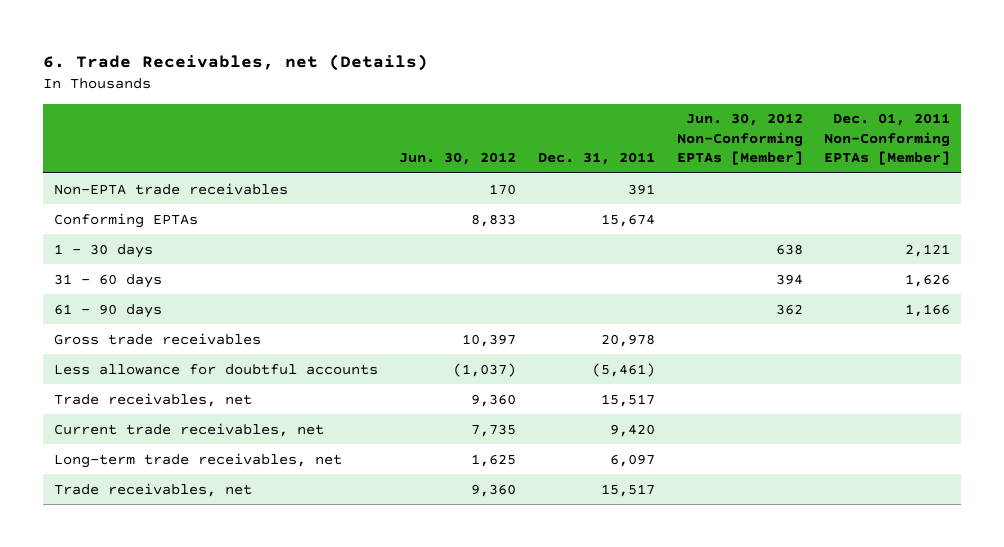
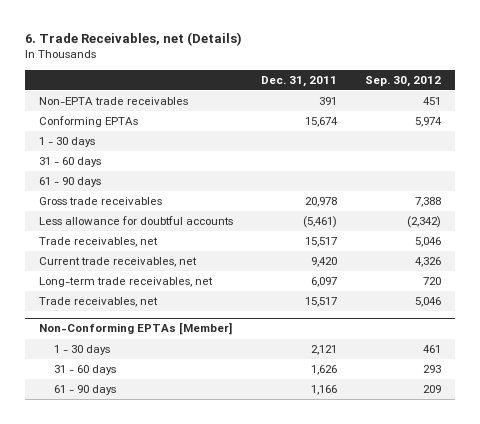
[399,152,517,166] Jun. 30, 2012 -> none
[676,113,803,166] Jun. 30, 2012 Non-Conforming EPTAs [Member] -> none
[824,113,951,166] Dec. 01, 2011 Non-Conforming EPTAs [Member] -> none
none -> [365,75,442,87] Sep. 30, 2012
none -> [39,322,233,336] Non-Conforming EPTAs [Member]
none -> [53,345,110,356] 1 - 30 days
none -> [53,365,116,376] 31 - 60 days
none -> [53,385,116,396] 61 - 90 days

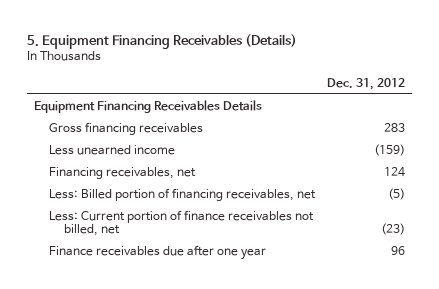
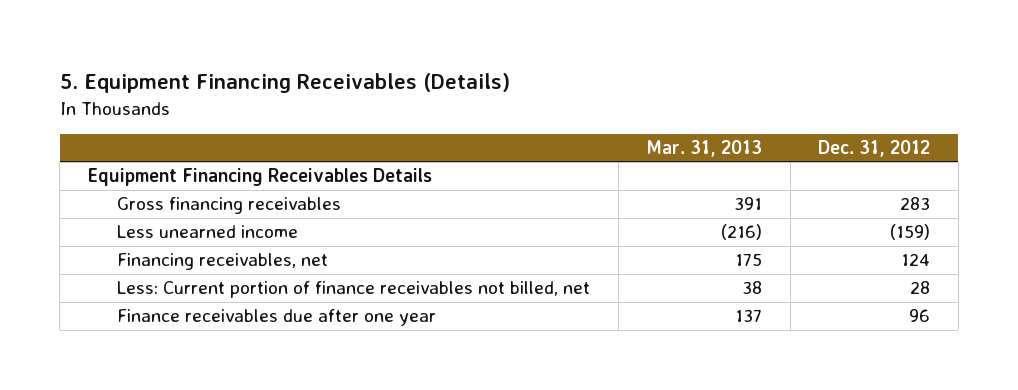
none -> [646,140,763,158] Mar. 31, 2013
[48,188,316,202] Less: Billed portion of financing receivables, net -> none
[381,223,406,236] (23) -> [910,281,931,295] 28

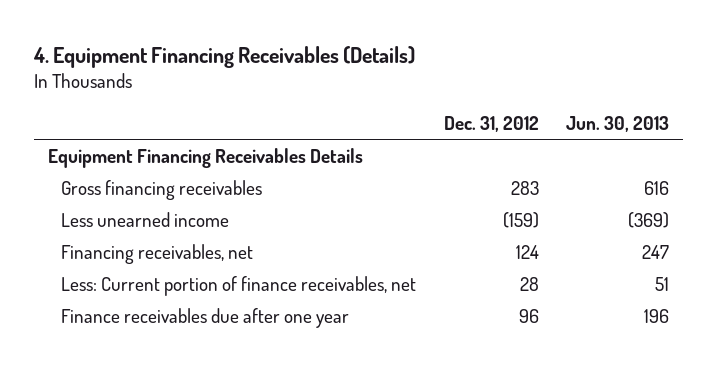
[59,73,510,94] 5. Equipment Financing Receivables (Details) -> [32,45,415,68] 4. Equipment Financing Receivables (Details)
[646,140,763,158] Mar. 31, 2013 -> none
none -> [566,115,670,132] Jun. 30, 2013
[117,281,591,299] Less: Current portion of finance receivables not billed, net -> [60,275,416,296] Less: Current portion of finance receivables, net

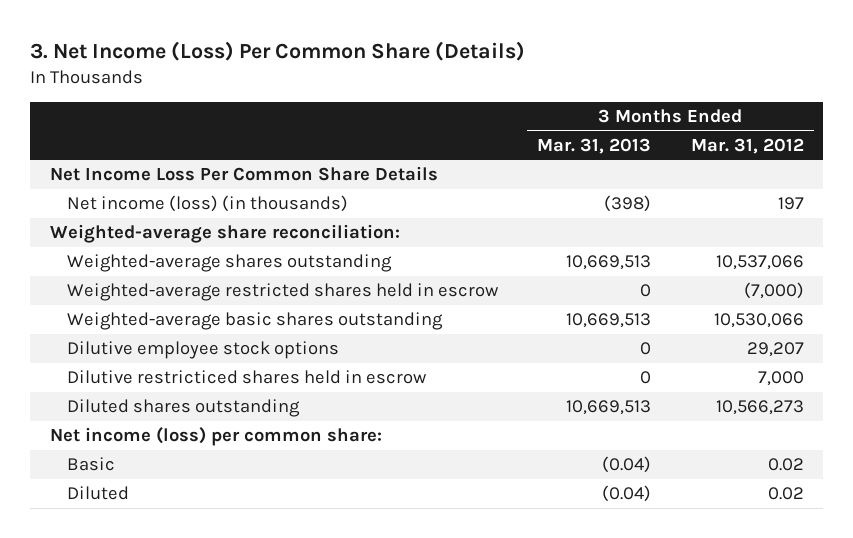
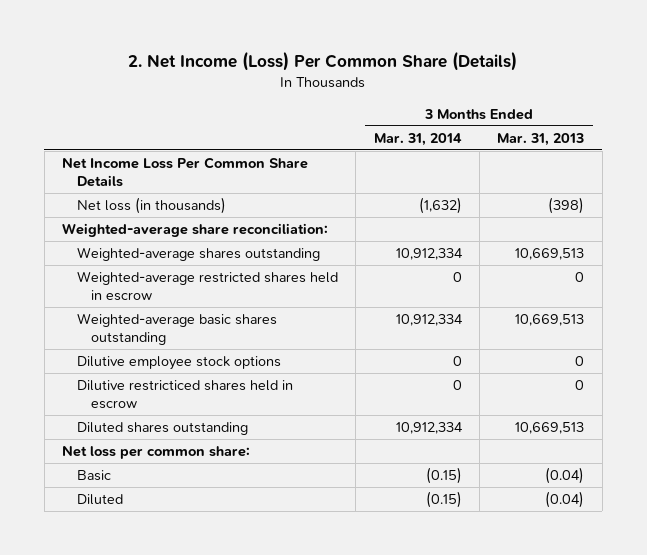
[29,41,525,62] 3. Net Income (Loss) Per Common Share (Details) -> [128,51,518,72] 2. Net Income (Loss) Per Common Share (Details)
[690,137,804,154] Mar. 31, 2012 -> none
none -> [373,132,462,146] Mar. 31, 2014
[66,195,348,213] Net income (loss) (in thousands) -> [76,196,226,214] Net loss (in thousands)
[49,427,382,447] Net income (loss) per common share: -> [62,445,251,459] Net loss per common share:

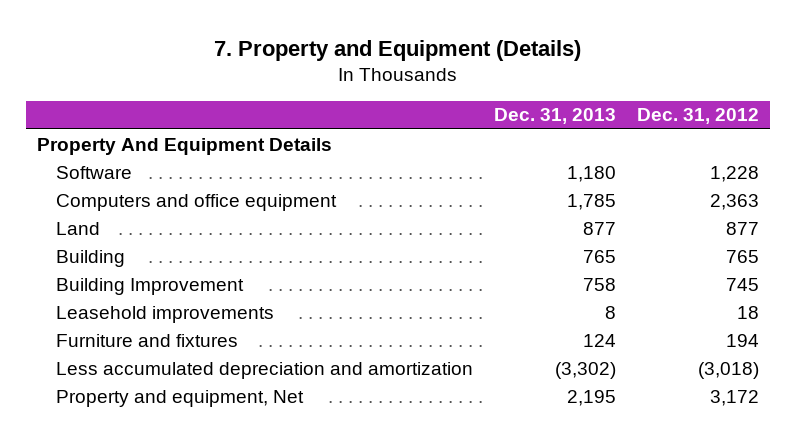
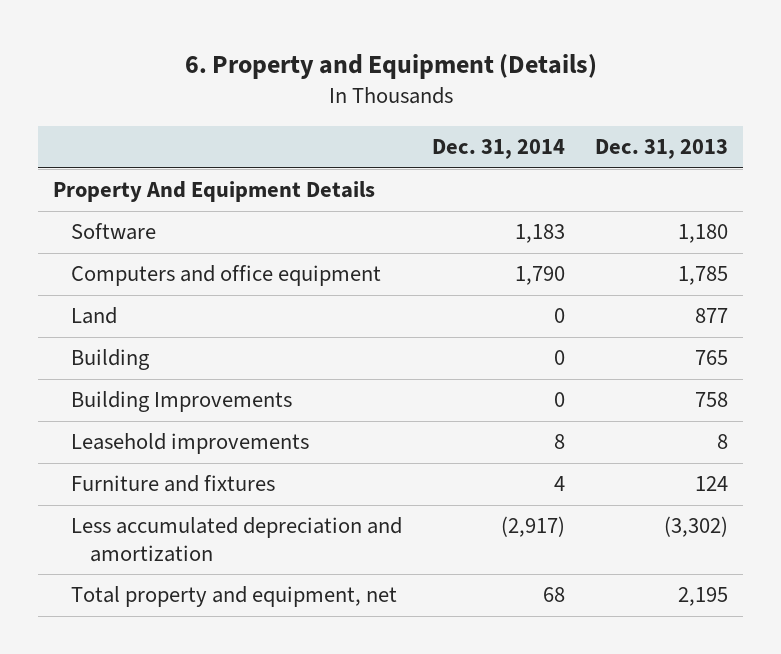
[213,39,581,61] 7. Property and Equipment (Details) -> [184,53,597,79] 6. Property and Equipment (Details)
[637,108,760,125] Dec. 31, 2012 -> none
none -> [432,139,566,160] Dec. 31, 2014
[55,277,244,295] Building Improvement -> [71,391,293,413] Building Improvements
[55,389,304,407] Property and equipment, Net -> [71,586,398,608] Total property and equipment, net

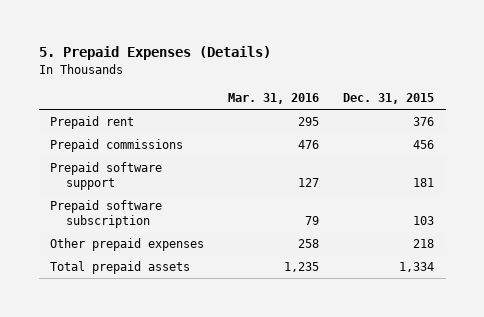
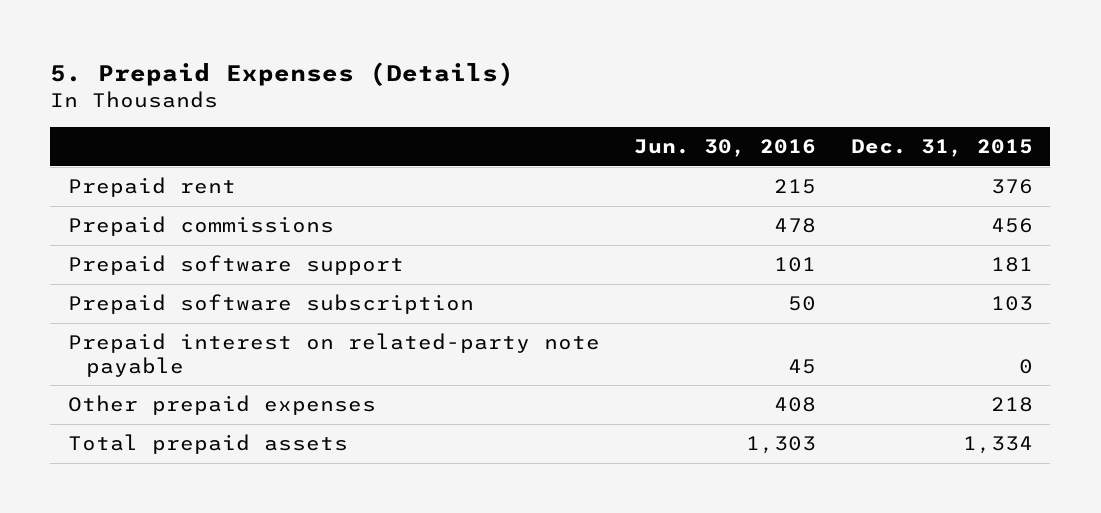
[228,92,320,104] Mar. 31, 2016 -> none
none -> [634,139,817,158] Jun. 30, 2016
none -> [67,333,600,377] Prepaid interest on related-party note payable

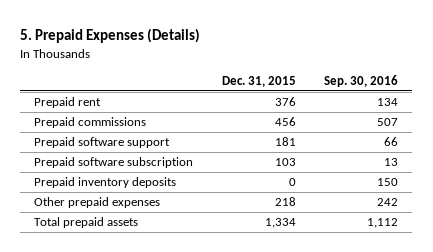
[634,139,817,158] Jun. 30, 2016 -> none
none -> [324,74,399,87] Sep. 30, 2016
[67,333,600,377] Prepaid interest on related-party note payable -> none
none -> [34,177,177,189] Prepaid inventory deposits

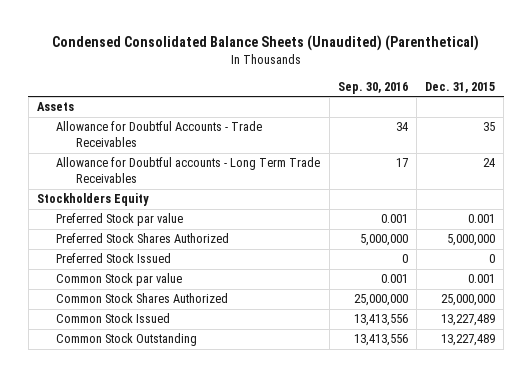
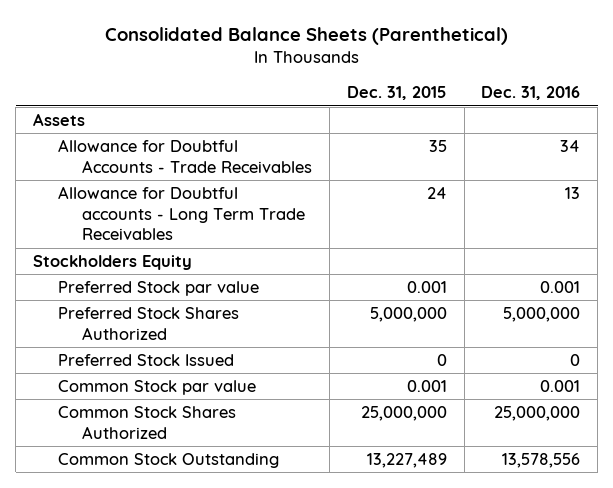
[52,35,480,52] Condensed Consolidated Balance Sheets (Unaudited) (Parenthetical) -> [104,26,508,45] Consolidated Balance Sheets (Parenthetical)
[337,81,408,94] Sep. 30, 2016 -> none
none -> [481,86,581,101] Dec. 31, 2016
[56,313,171,324] Common Stock Issued -> none

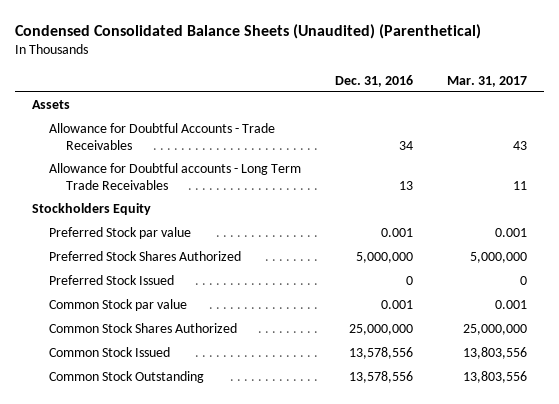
[104,26,508,45] Consolidated Balance Sheets (Parenthetical) -> [14,24,481,40] Condensed Consolidated Balance Sheets (Unaudited) (Parenthetical)
[346,86,447,101] Dec. 31, 2015 -> none
none -> [446,75,527,87] Mar. 31, 2017
none -> [48,347,170,358] Common Stock Issued

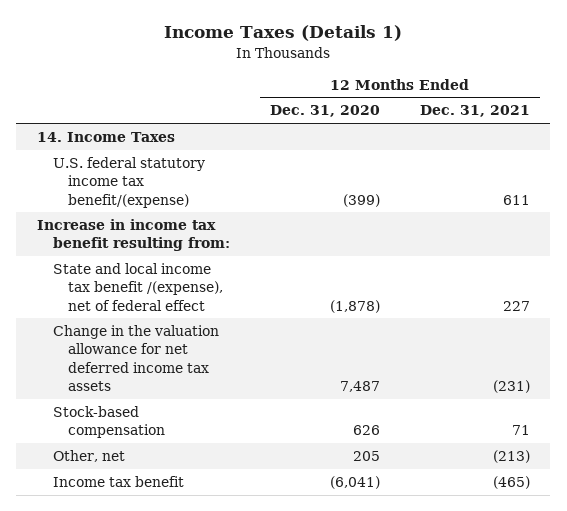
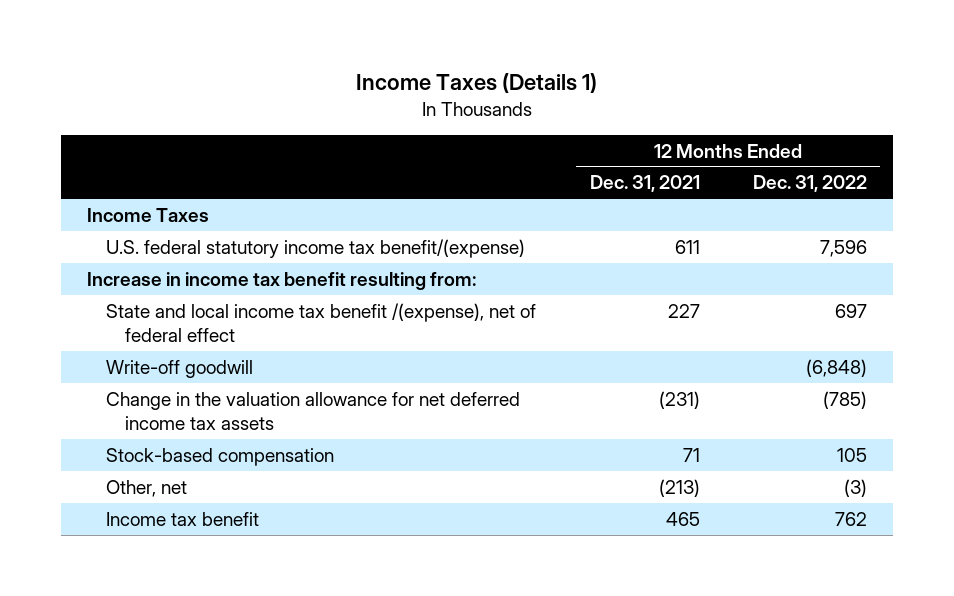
[269,105,380,118] Dec. 31, 2020 -> none
none -> [752,175,867,193] Dec. 31, 2022
[36,131,175,142] 14. Income Taxes -> [87,207,210,222] Income Taxes
none -> [106,359,254,378] Write-off goodwill
[493,475,531,489] (465) -> [665,511,700,526] 465

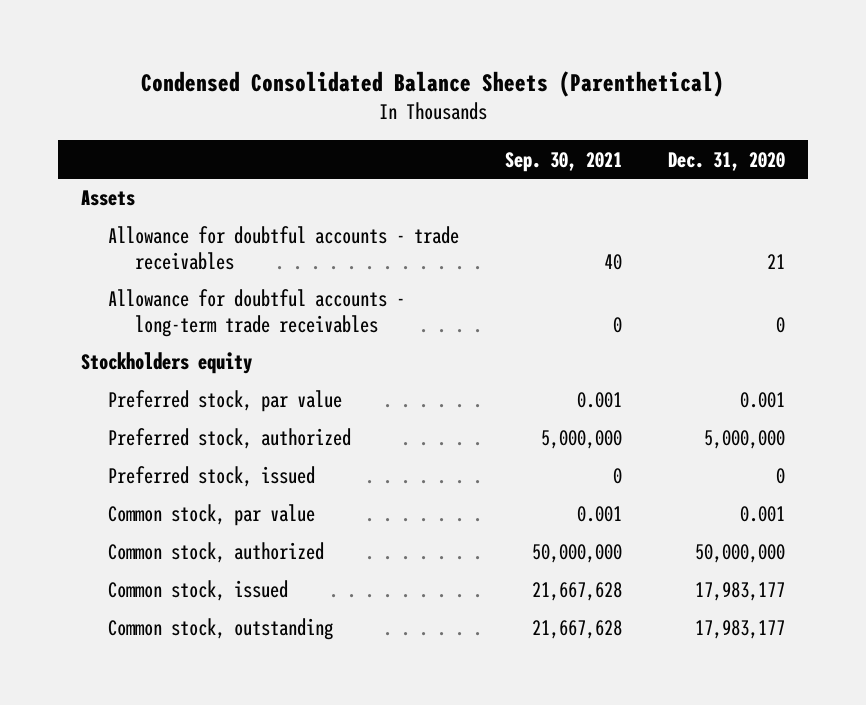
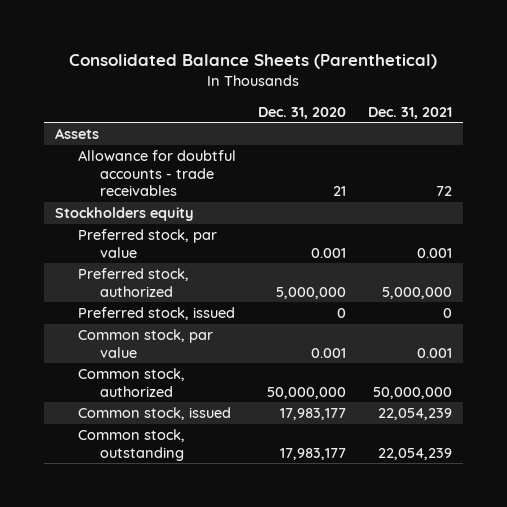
[141,70,725,97] Condensed Consolidated Balance Sheets (Parenthetical) -> [69,54,438,70] Consolidated Balance Sheets (Parenthetical)
[505,151,623,172] Sep. 30, 2021 -> none
none -> [368,106,453,119] Dec. 31, 2021
[108,289,406,337] Allowance for doubtful accounts - long-term trade receivables -> none

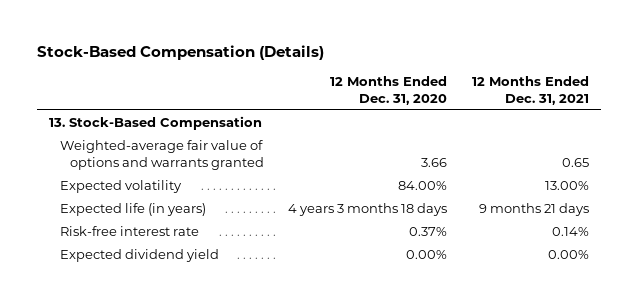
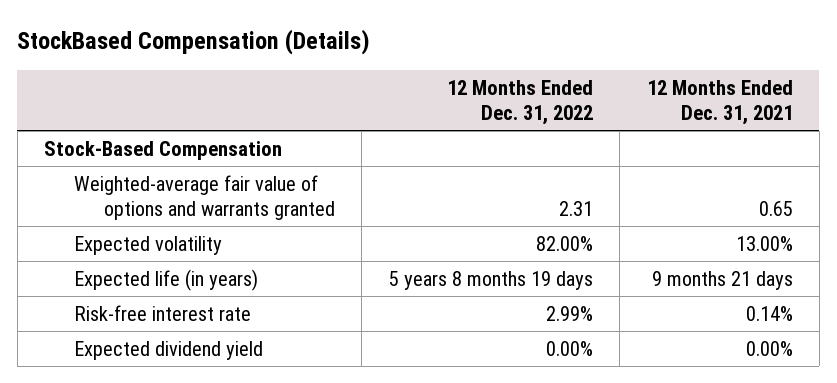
[37,45,325,61] Stock-Based Compensation (Details) -> [17,29,371,56] StockBased Compensation (Details)
[330,76,448,105] 12 Months Ended Dec. 31, 2020 -> none
none -> [446,79,593,126] 12 Months Ended Dec. 31, 2022
[49,115,263,130] 13. Stock-Based Compensation -> [44,140,283,160] Stock-Based Compensation

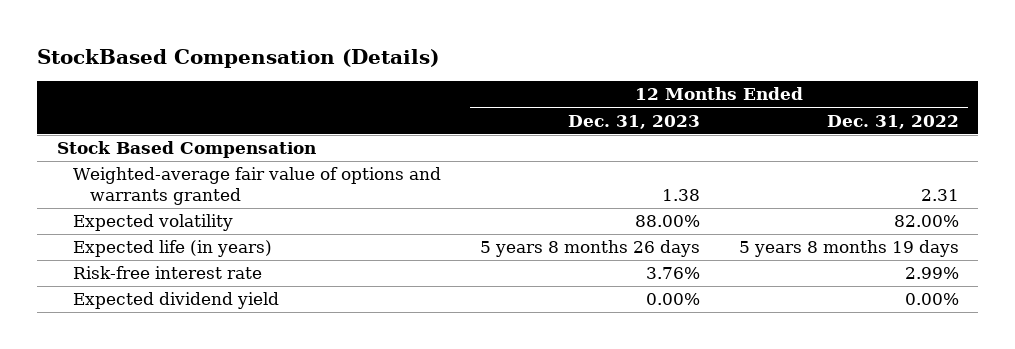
[646,79,793,126] 12 Months Ended Dec. 31, 2021 -> none
none -> [567,114,700,129] Dec. 31, 2023
[44,140,283,160] Stock-Based Compensation -> [56,141,316,159] Stock Based Compensation

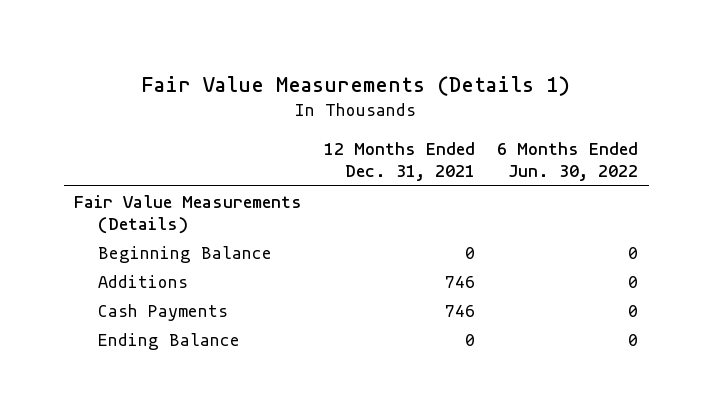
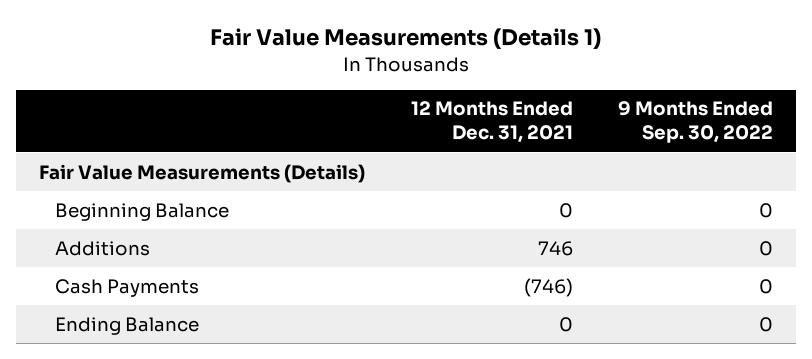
[497,142,639,182] 6 Months Ended Jun. 30, 2022 -> none
none -> [618,101,774,144] 9 Months Ended Sep. 30, 2022
[445,304,476,317] 746 -> [523,277,573,297] (746)

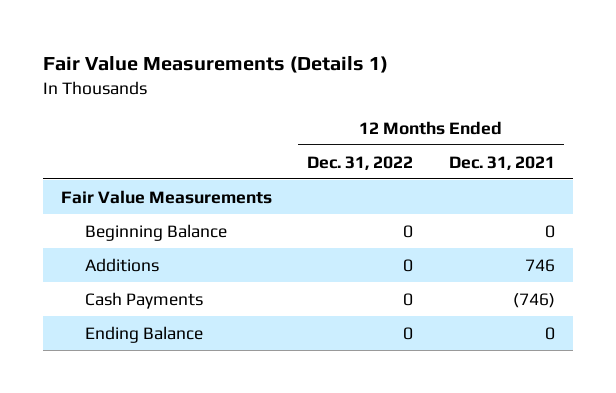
[618,101,774,144] 9 Months Ended Sep. 30, 2022 -> none
none -> [307,155,414,170] Dec. 31, 2022
[39,163,366,183] Fair Value Measurements (Details) -> [60,189,272,204] Fair Value Measurements

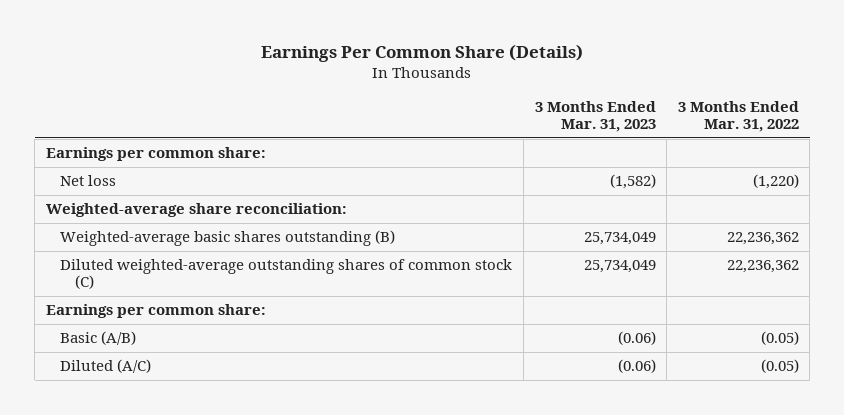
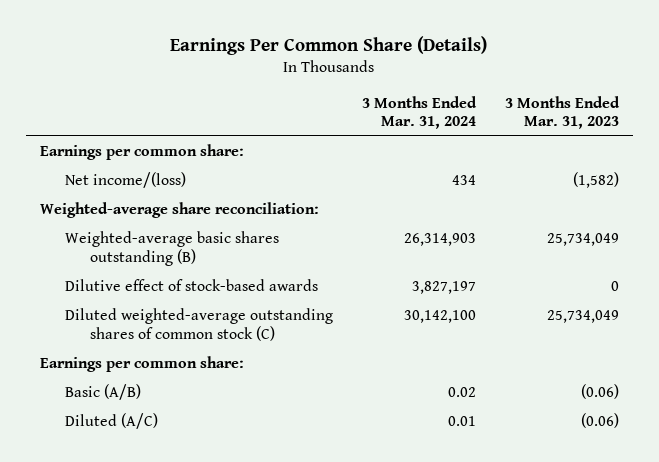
[677,100,799,133] 3 Months Ended Mar. 31, 2022 -> none
none -> [361,95,477,130] 3 Months Ended Mar. 31, 2024
[60,175,117,187] Net loss -> [65,172,187,189] Net income/(loss)
none -> [65,279,319,292] Dilutive effect of stock-based awards

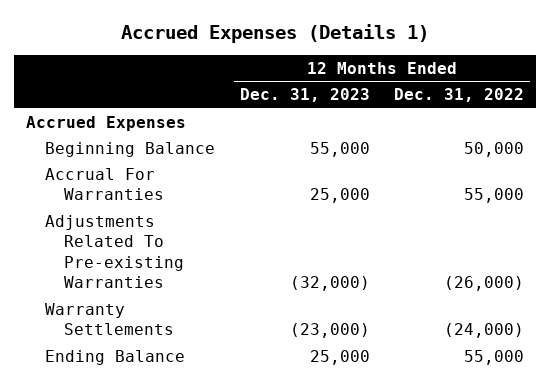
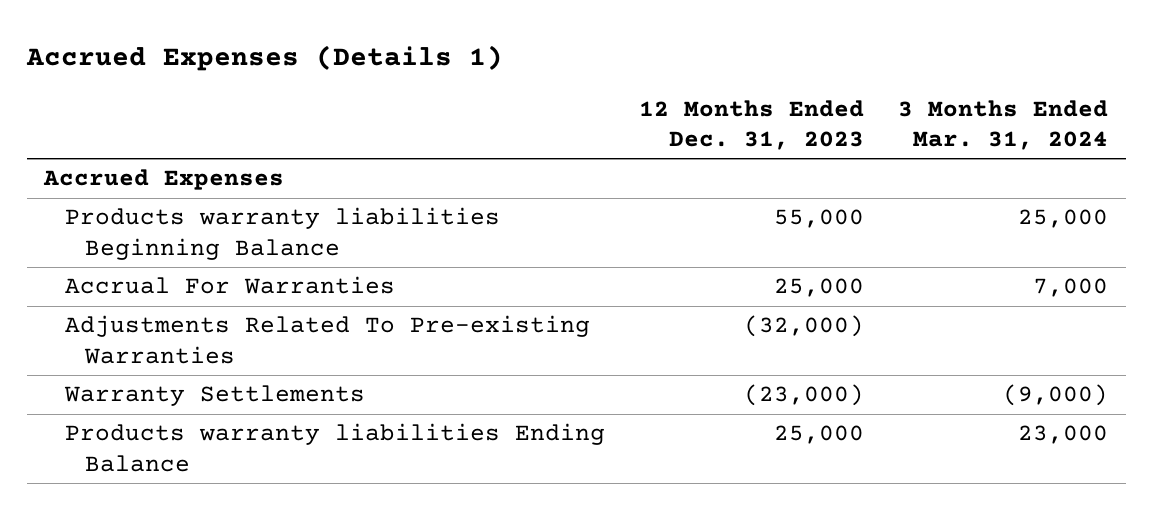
[394,88,525,103] Dec. 31, 2022 -> none
none -> [898,99,1109,150] 3 Months Ended Mar. 31, 2024
[45,142,216,158] Beginning Balance -> none
none -> [64,207,500,260] Products warranty liabilities Beginning Balance
[45,350,186,366] Ending Balance -> none
none -> [64,423,605,472] Products warranty liabilities Ending Balance

